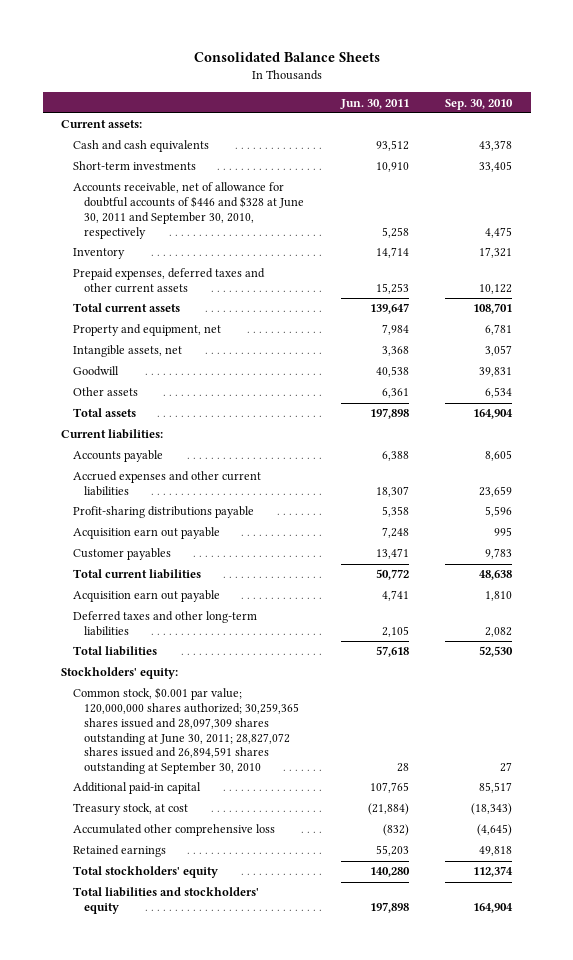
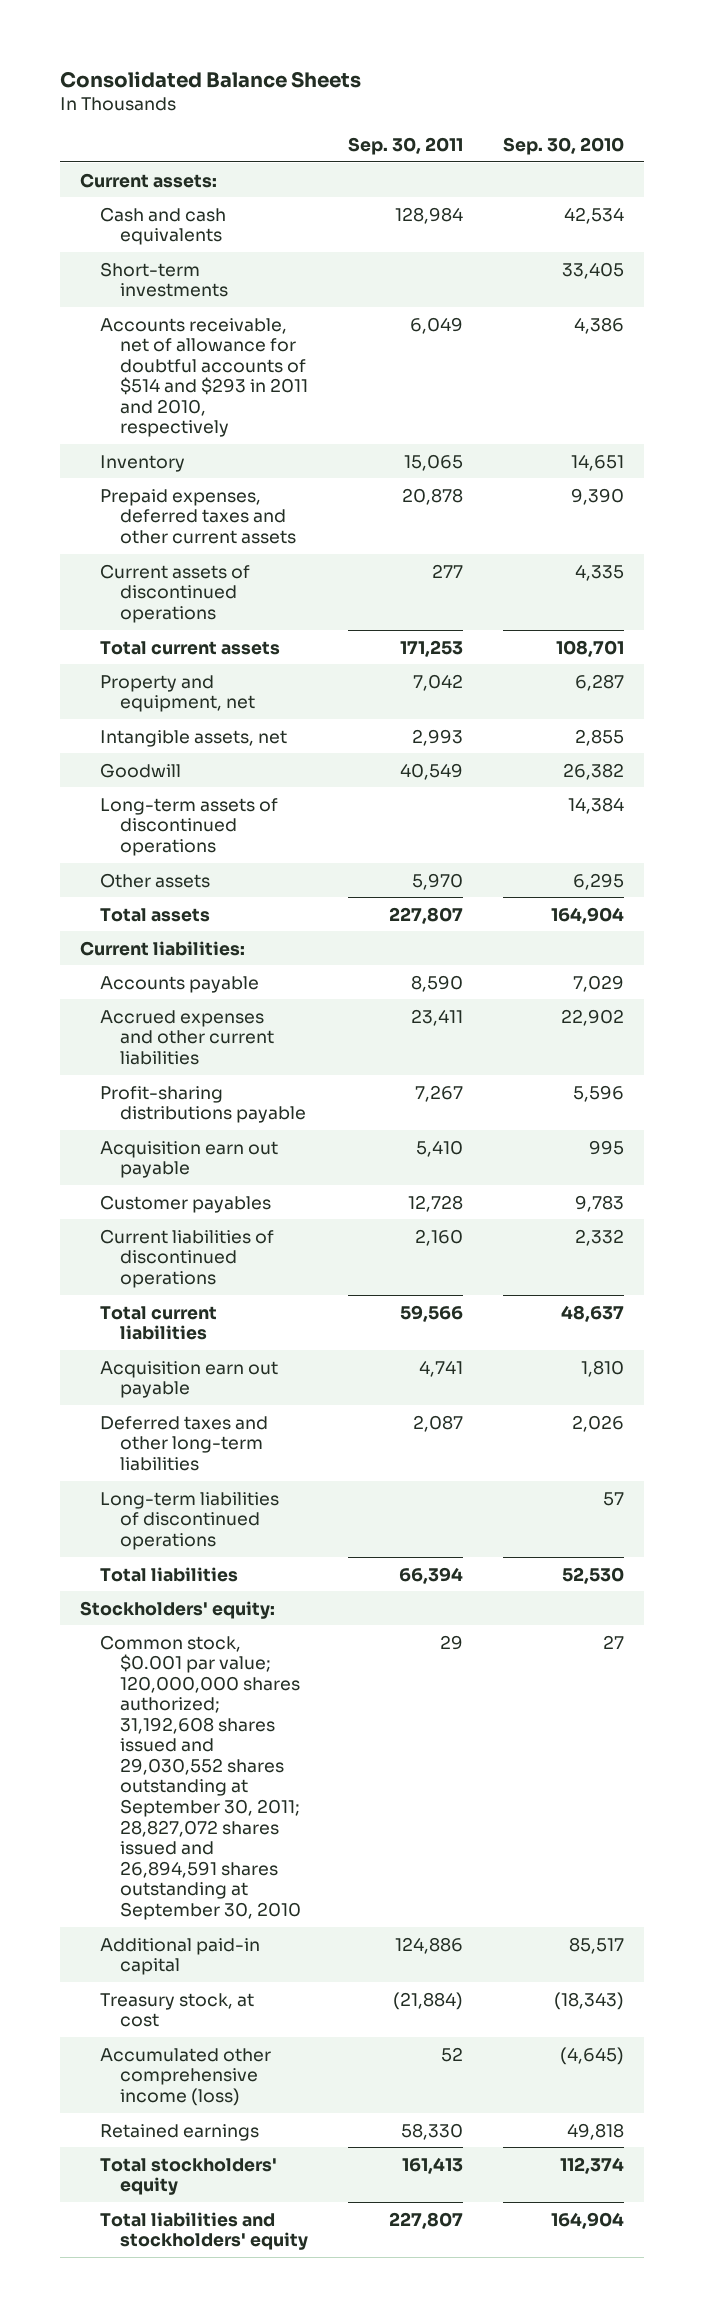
[339,98,409,109] Jun. 30, 2011 -> none
none -> [347,136,463,155] Sep. 30, 2011
[479,140,513,152] 43,378 -> [563,206,624,224] 42,534
[72,182,304,239] Accounts receivable, net of allowance for doubtful accounts of $446 and $328 at June 30, 2011 and September 30, 2010, respectively -> [99,317,309,438] Accounts receivable, net of allowance for doubtful accounts of $514 and $293 in 2011 and 2010, respectively
[485,226,513,238] 4,475 -> [573,316,624,334] 4,386
[479,247,513,259] 17,321 -> [570,453,624,471] 14,651
[479,284,513,295] 10,122 -> [570,487,624,505] 9,390
none -> [99,563,250,623] Current assets of discontinued operations
[485,324,513,336] 6,781 -> [574,673,624,691] 6,287
[485,345,513,357] 3,057 -> [574,728,624,746] 2,855
[479,367,513,378] 39,831 -> [562,762,624,780] 26,382
none -> [99,797,278,856] Long-term assets of discontinued operations
[485,387,513,399] 6,534 -> [572,872,624,890] 6,295
[485,450,513,462] 8,605 -> [572,974,624,992] 7,029
[479,486,513,498] 23,659 -> [560,1008,624,1026] 22,902
none -> [99,1228,274,1288] Current liabilities of discontinued operations
[479,570,513,581] 48,638 -> [560,1304,624,1322] 48,637
[485,627,513,638] 2,082 -> [571,1414,624,1432] 2,026
none -> [99,1491,279,1550] Long-term liabilities of discontinued operations
[72,687,299,774] Common stock, $0.001 par value; 120,000,000 shares authorized; 30,259,365 shares issued and 28,097,309 shares outstanding at June 30, 2011; 28,827,072 shares issued and 26,894,591 shares outstanding at September 30, 2010 -> [99,1634,302,1920] Common stock, $0.001 par value; 120,000,000 shares authorized; 31,192,608 shares issued and 29,030,552 shares outstanding at September 30, 2011; 28,827,072 shares issued and 26,894,591 shares outstanding at September 30, 2010
[72,824,275,837] Accumulated other comprehensive loss -> [99,2047,271,2106] Accumulated other comprehensive income (loss)

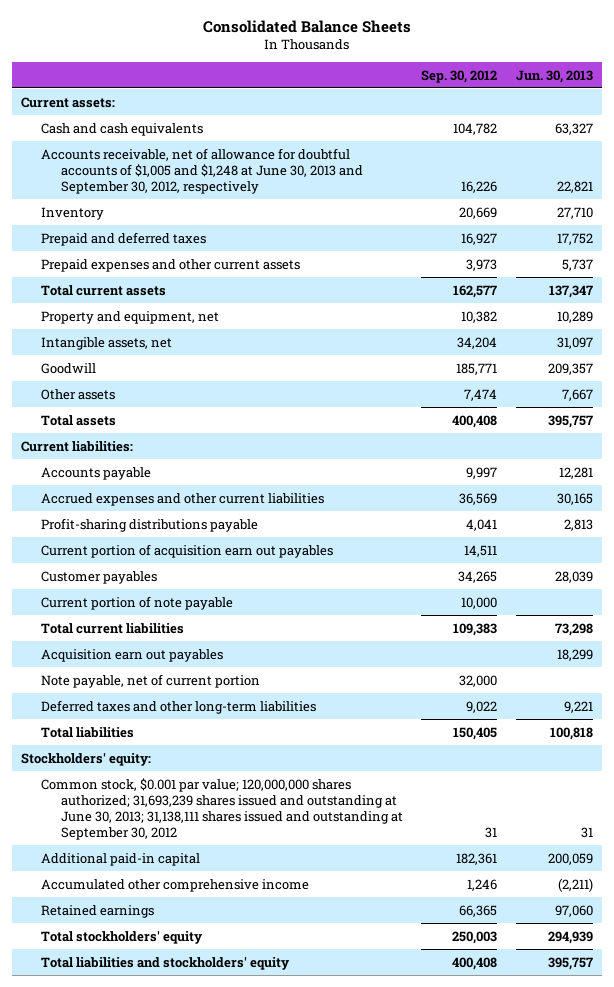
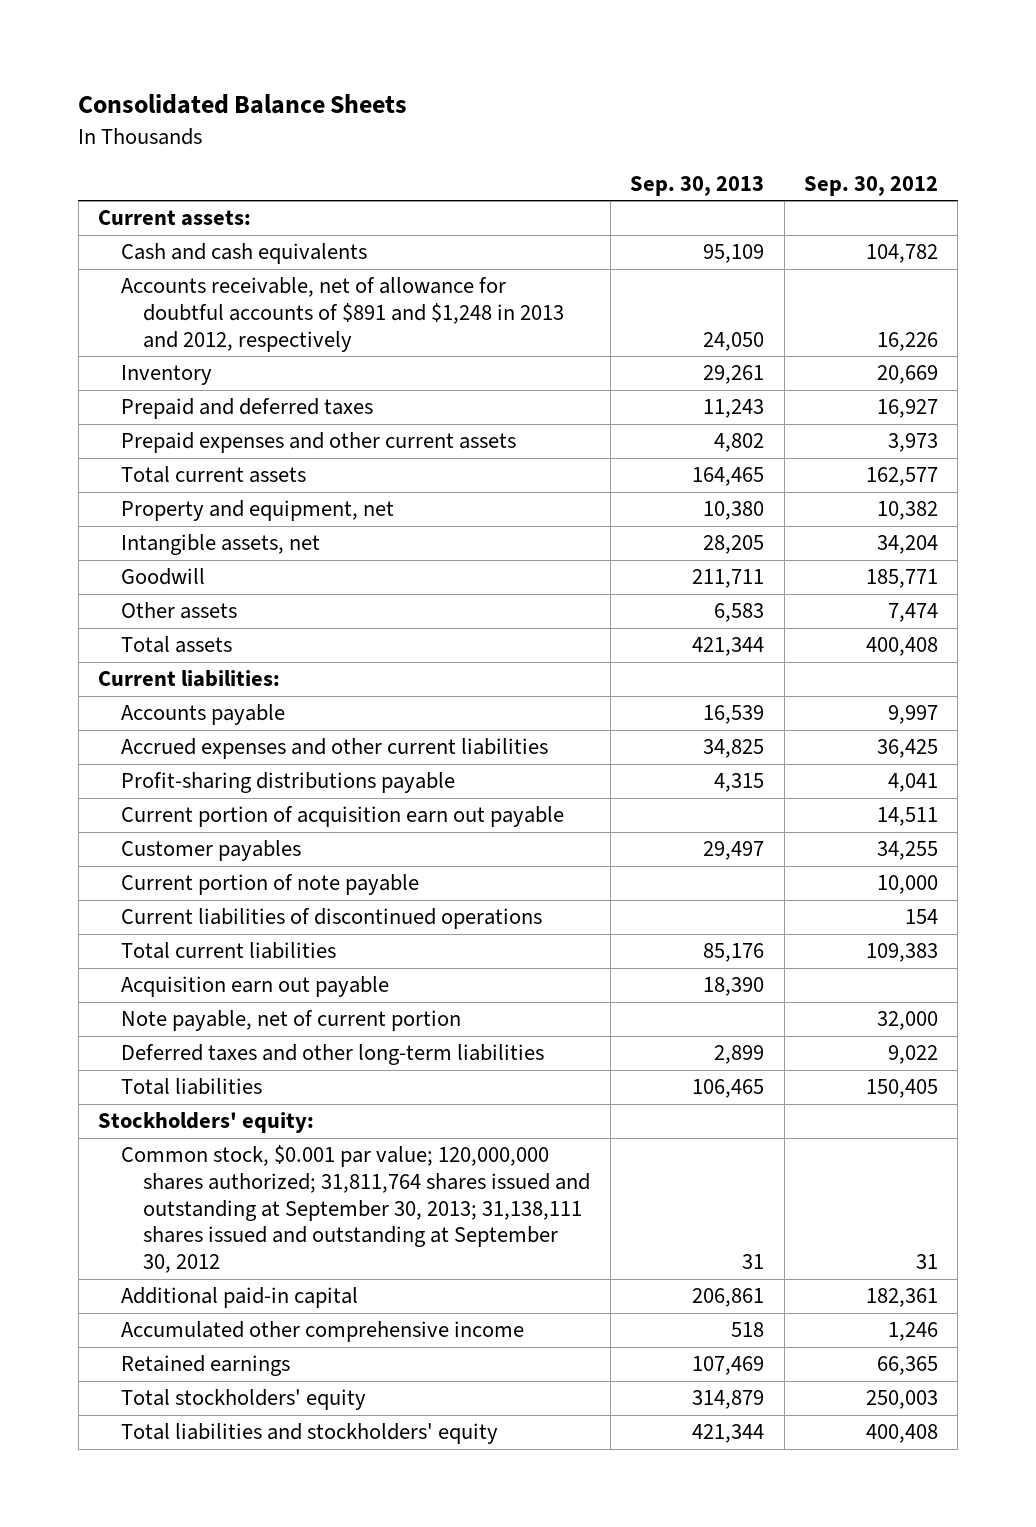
[516,69,594,83] Jun. 30, 2013 -> none
none -> [630,175,765,196] Sep. 30, 2013
[40,147,363,194] Accounts receivable, net of allowance for doubtful accounts of $1,005 and $1,248 at June 30, 2013 and September 30, 2012, respectively -> [120,277,565,352] Accounts receivable, net of allowance for doubtful accounts of $891 and $1,248 in 2013 and 2012, respectively
[459,492,498,505] 36,569 -> [876,739,938,759] 36,425
[40,543,333,558] Current portion of acquisition earn out payables -> [120,806,564,828] Current portion of acquisition earn out payable
[458,570,498,583] 34,265 -> [876,841,938,861] 34,255
none -> [120,908,542,930] Current liabilities of discontinued operations
[40,648,223,662] Acquisition earn out payables -> [120,976,389,998] Acquisition earn out payable
[40,777,403,840] Common stock, $0.001 par value; 120,000,000 shares authorized; 31,693,239 shares issued and outstanding at June 30, 2013; 31,138,111 shares issued and outstanding at September 30, 2012 -> [120,1145,591,1274] Common stock, $0.001 par value; 120,000,000 shares authorized; 31,811,764 shares issued and outstanding at September 30, 2013; 31,138,111 shares issued and outstanding at September 30, 2012

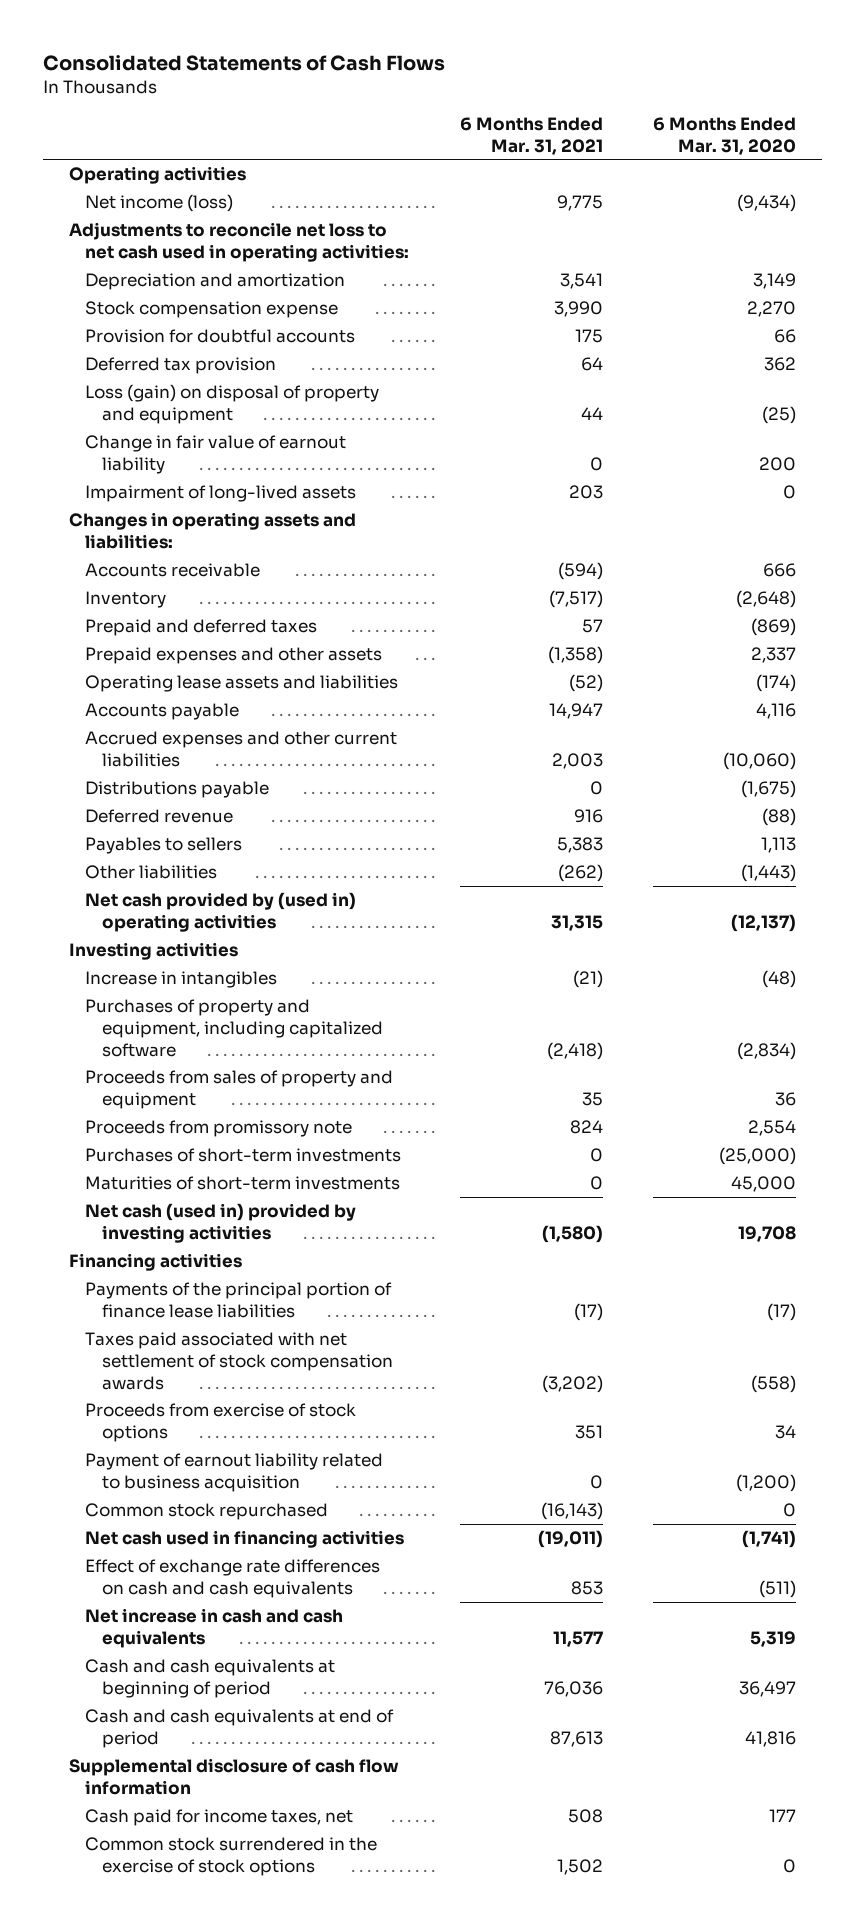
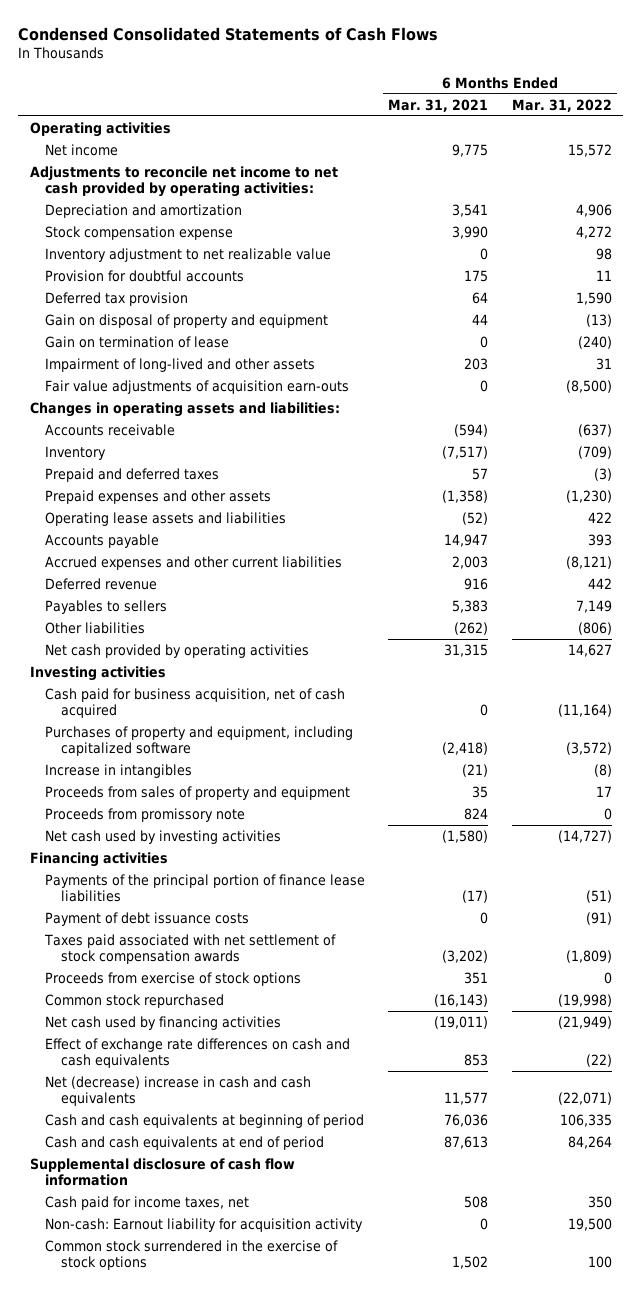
[43,54,446,71] Consolidated Statements of Cash Flows -> [18,26,439,41] Condensed Consolidated Statements of Cash Flows
[653,116,797,155] 6 Months Ended Mar. 31, 2020 -> none
none -> [511,98,612,112] Mar. 31, 2022
[85,193,234,212] Net income (loss) -> [45,143,119,156] Net income
[68,221,410,262] Adjustments to reconcile net loss to net cash used in operating activities: -> [29,165,338,197] Adjustments to reconcile net income to net cash provided by operating activities:
none -> [45,247,332,262] Inventory adjustment to net realizable value
[85,434,347,474] Change in fair value of earnout liability -> none
[85,383,380,424] Loss (gain) on disposal of property and equipment -> [45,313,329,328] Gain on disposal of property and equipment
none -> [45,335,230,348] Gain on termination of lease
[85,484,357,502] Impairment of long-lived assets -> [45,357,316,372] Impairment of long-lived and other assets
none -> [45,379,350,394] Fair value adjustments of acquisition earn-outs
[85,780,270,798] Distributions payable -> none
[85,891,357,932] Net cash provided by (used in) operating activities -> [45,643,310,658] Net cash provided by operating activities
none -> [45,687,346,718] Cash paid for business acquisition, net of cash acquired
[85,970,278,988] Increase in intangibles -> [45,763,193,778] Increase in intangibles
[85,1147,402,1162] Purchases of short-term investments -> none
[85,1175,401,1190] Maturities of short-term investments -> none
[85,1202,357,1243] Net cash (used in) provided by investing activities -> [45,829,282,844] Net cash used by investing activities
none -> [45,911,250,926] Payment of debt issuance costs
[85,1452,384,1492] Payment of earnout liability related to business acquisition -> none
[85,1529,405,1548] Net cash used in financing activities -> [45,1015,282,1030] Net cash used by financing activities
[85,1607,344,1648] Net increase in cash and cash equivalents -> [45,1075,312,1106] Net (decrease) increase in cash and cash equivalents
none -> [45,1217,364,1232] Non-cash: Earnout liability for acquisition activity

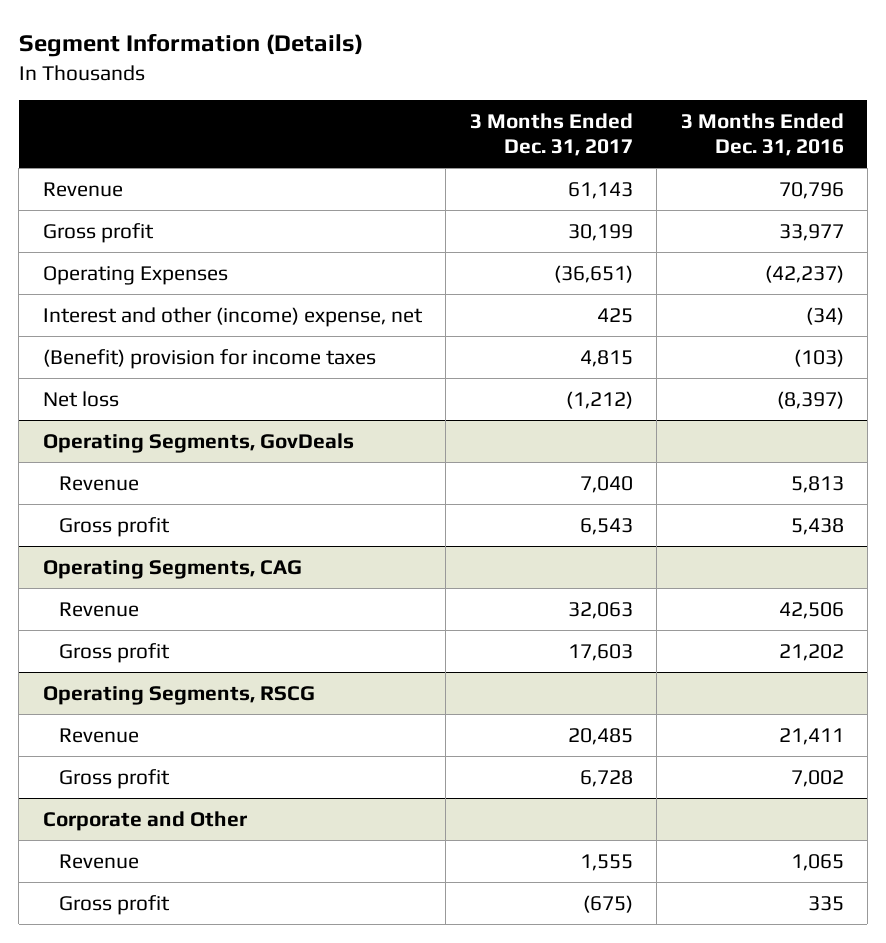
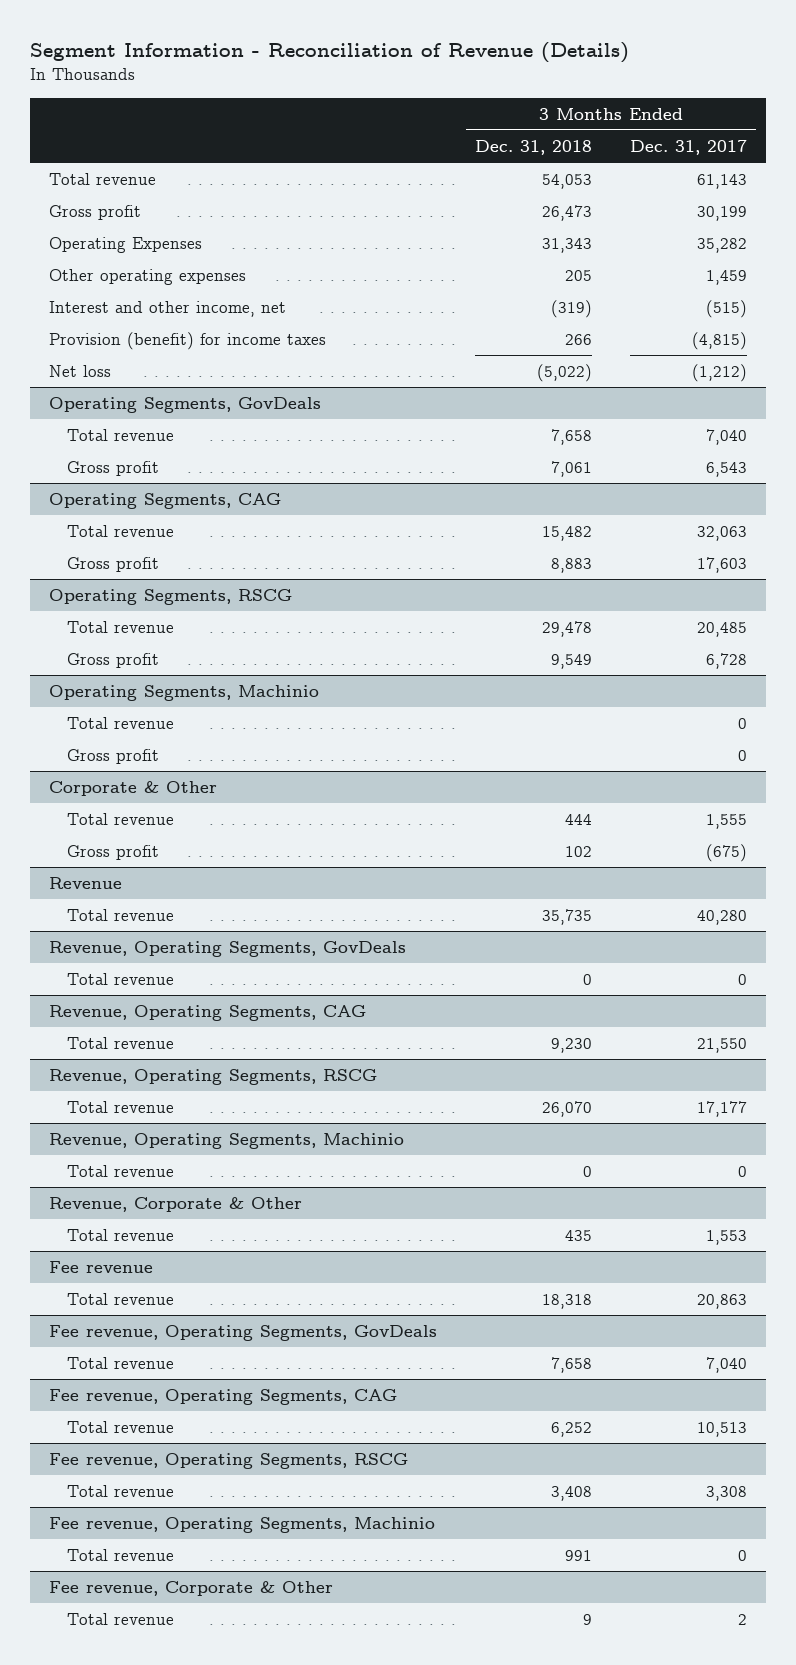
[18,33,363,58] Segment Information (Details) -> [30,42,630,64] Segment Information - Reconciliation of Revenue (Details)
[680,113,844,157] 3 Months Ended Dec. 31, 2016 -> none
none -> [475,140,593,156] Dec. 31, 2018
[42,181,123,197] Revenue -> [49,173,157,186] Total revenue
[553,264,633,283] (36,651) -> [696,238,747,254] 35,282
none -> [49,269,247,286] Other operating expenses
[42,306,423,327] Interest and other (income) expense, net -> [49,301,287,318] Interest and other income, net
[596,307,633,323] 425 -> [705,300,747,319] (515)
[42,348,376,369] (Benefit) provision for income taxes -> [49,332,327,351] Provision (benefit) for income taxes
[579,349,633,367] 4,815 -> [691,332,747,351] (4,815)
[59,475,140,491] Revenue -> [67,429,175,442] Total revenue
[59,601,140,617] Revenue -> [67,525,175,538] Total revenue
[59,727,140,743] Revenue -> [67,621,175,634] Total revenue
none -> [49,685,320,702] Operating Segments, Machinio
none -> [67,717,175,730] Total revenue
none -> [67,749,160,765] Gross profit
[42,810,247,831] Corporate and Other -> [49,781,218,797] Corporate & Other
[59,853,140,869] Revenue -> [67,813,175,826] Total revenue
none -> [49,877,123,890] Revenue
none -> [67,909,175,922] Total revenue
none -> [49,941,407,958] Revenue, Operating Segments, GovDeals
none -> [67,973,175,986] Total revenue
none -> [49,1005,367,1022] Revenue, Operating Segments, CAG
none -> [67,1037,175,1050] Total revenue
none -> [49,1069,378,1086] Revenue, Operating Segments, RSCG
none -> [67,1101,175,1114] Total revenue
none -> [49,1133,405,1150] Revenue, Operating Segments, Machinio
none -> [67,1165,175,1178] Total revenue
none -> [49,1197,303,1213] Revenue, Corporate & Other
none -> [67,1229,175,1242] Total revenue
none -> [49,1261,154,1274] Fee revenue
none -> [67,1293,175,1306] Total revenue
none -> [49,1325,438,1342] Fee revenue, Operating Segments, GovDeals
none -> [67,1357,175,1370] Total revenue
none -> [49,1389,398,1406] Fee revenue, Operating Segments, CAG
none -> [67,1421,175,1434] Total revenue
none -> [49,1453,409,1470] Fee revenue, Operating Segments, RSCG
none -> [67,1485,175,1498] Total revenue
none -> [49,1517,436,1534] Fee revenue, Operating Segments, Machinio
none -> [67,1549,175,1562] Total revenue
none -> [49,1581,334,1597] Fee revenue, Corporate & Other
none -> [67,1613,175,1626] Total revenue

